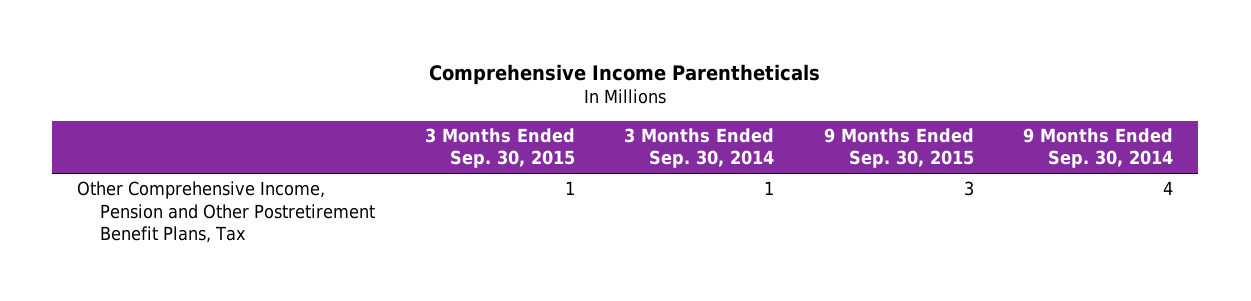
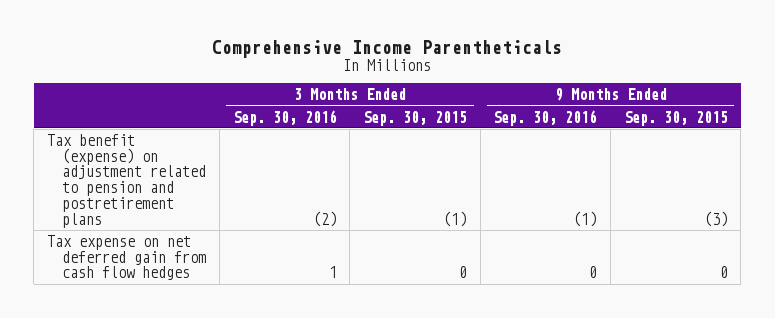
[624,128,775,169] 3 Months Ended Sep. 30, 2014 -> none
[1023,128,1174,169] 9 Months Ended Sep. 30, 2014 -> none
none -> [232,109,337,126] Sep. 30, 2016
none -> [493,109,598,126] Sep. 30, 2016
[77,181,376,244] Other Comprehensive Income, Pension and Other Postretirement Benefit Plans, Tax -> [47,133,207,228] Tax benefit (expense) on adjustment related to pension and postretirement plans
[564,181,575,196] 1 -> [443,210,468,227] (1)
[963,181,974,197] 3 -> [703,210,728,227] (3)
none -> [47,234,207,281] Tax expense on net deferred gain from cash flow hedges

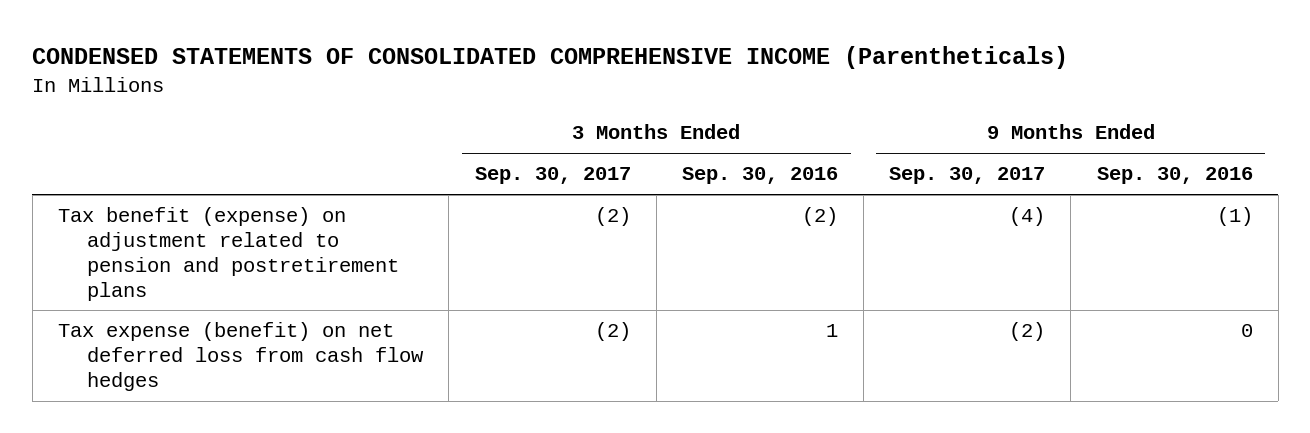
[212,39,563,58] Comprehensive Income Parentheticals -> [32,45,1069,69] CONDENSED STATEMENTS OF CONSOLIDATED COMPREHENSIVE INCOME (Parentheticals)
[363,110,468,126] Sep. 30, 2015 -> none
[623,110,728,126] Sep. 30, 2015 -> none
none -> [474,167,631,185] Sep. 30, 2017
none -> [889,167,1046,185] Sep. 30, 2017
[47,234,207,281] Tax expense on net deferred gain from cash flow hedges -> [57,322,425,391] Tax expense (benefit) on net deferred loss from cash flow hedges

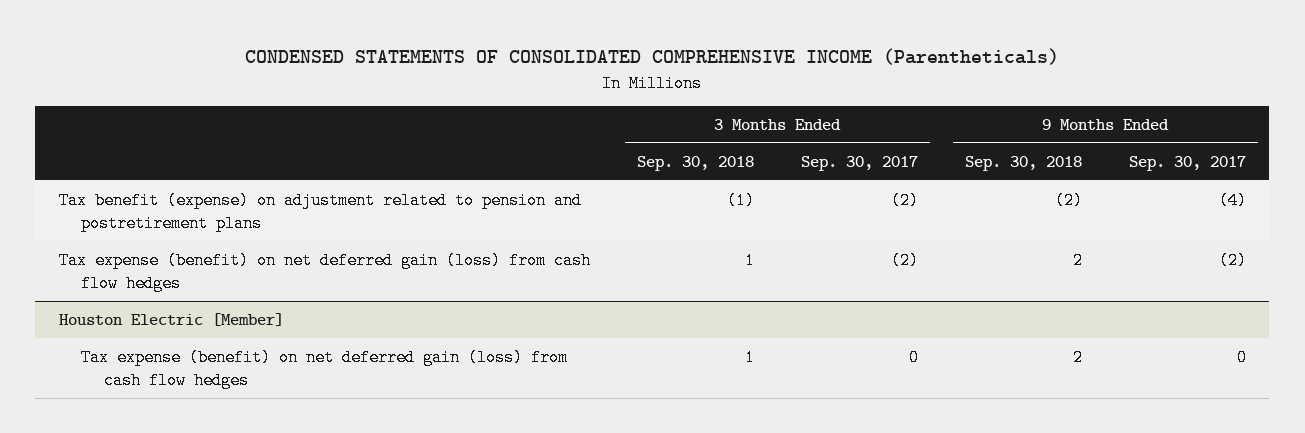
[681,167,838,185] Sep. 30, 2016 -> none
[1096,167,1253,185] Sep. 30, 2016 -> none
none -> [636,155,754,171] Sep. 30, 2018
none -> [964,155,1082,171] Sep. 30, 2018
[57,322,425,391] Tax expense (benefit) on net deferred loss from cash flow hedges -> [58,252,591,293] Tax expense (benefit) on net deferred gain (loss) from cash flow hedges
none -> [58,313,284,327] Houston Electric [Member]
none -> [81,349,569,390] Tax expense (benefit) on net deferred gain (loss) from cash flow hedges

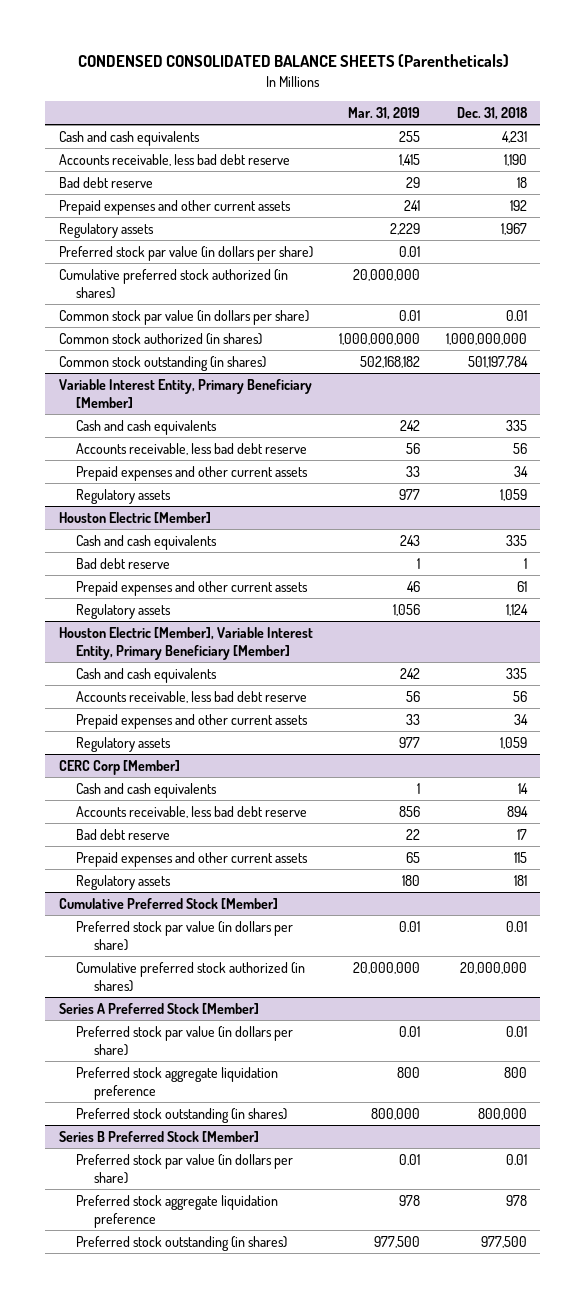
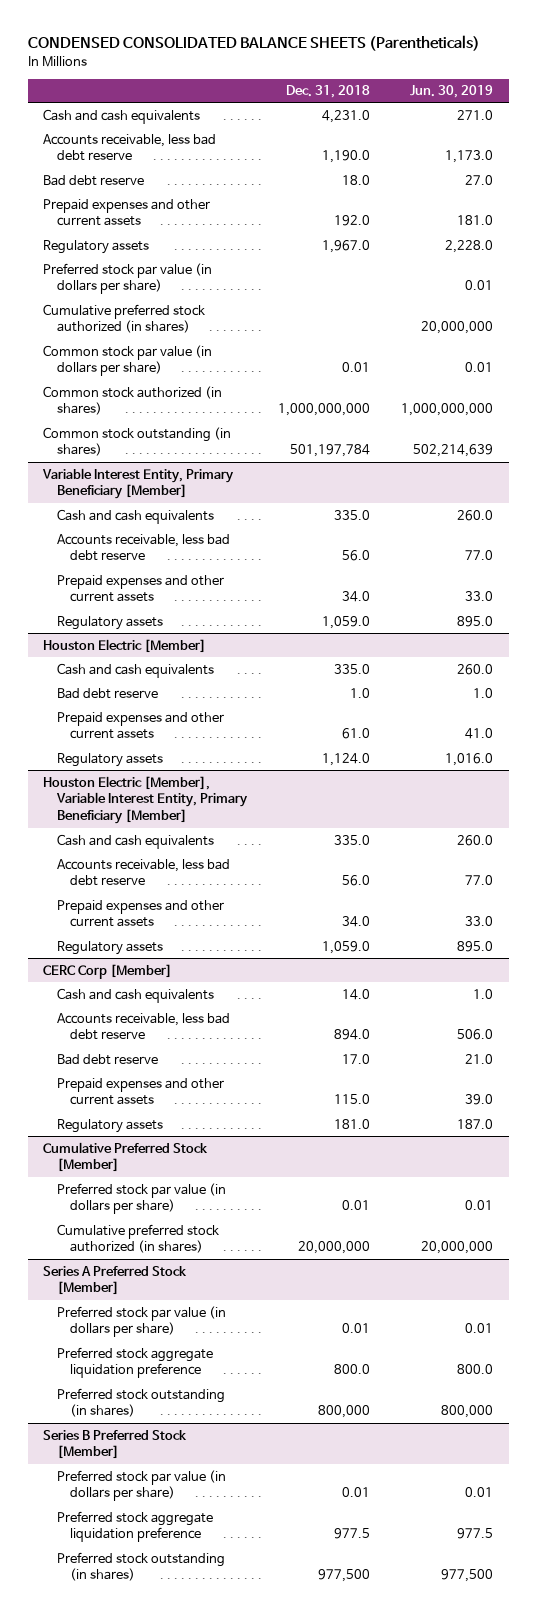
[347,106,420,120] Mar. 31, 2019 -> none
none -> [410,85,494,99] Jun. 30, 2019
[502,130,528,143] 4,231 -> [321,109,370,123] 4,231.0
[504,153,528,166] 1,190 -> [321,150,370,164] 1,190.0
[517,176,528,188] 18 -> [341,174,370,185] 18.0
[510,199,528,211] 192 -> [333,215,370,227] 192.0
[501,222,528,235] 1,967 -> [321,239,370,253] 1,967.0
[506,419,528,431] 335 -> [333,509,370,520] 335.0
[513,442,528,454] 56 -> [341,550,370,562] 56.0
[514,465,529,477] 34 -> [341,591,370,603] 34.0
[500,488,528,501] 1,059 -> [321,615,370,629] 1,059.0
[506,534,528,546] 335 -> [333,663,370,674] 335.0
[524,557,528,569] 1 -> [349,687,370,698] 1.0
[517,580,528,592] 61 -> [341,728,370,740] 61.0
[506,603,529,616] 1,124 -> [321,752,370,766] 1,124.0
[506,667,528,679] 335 -> [333,834,370,845] 335.0
[513,690,528,702] 56 -> [341,875,370,887] 56.0
[514,713,529,725] 34 -> [341,916,370,928] 34.0
[500,736,528,749] 1,059 -> [321,940,370,954] 1,059.0
[518,782,529,794] 14 -> [341,988,370,1000] 14.0
[507,805,529,817] 894 -> [333,1029,370,1041] 894.0
[517,828,528,840] 17 -> [341,1053,370,1064] 17.0
[514,851,528,863] 115 -> [333,1094,370,1105] 115.0
[514,874,528,886] 181 -> [333,1118,370,1129] 181.0
[504,1066,528,1078] 800 -> [333,1364,370,1375] 800.0
[506,1194,528,1206] 978 -> [333,1528,370,1540] 977.5

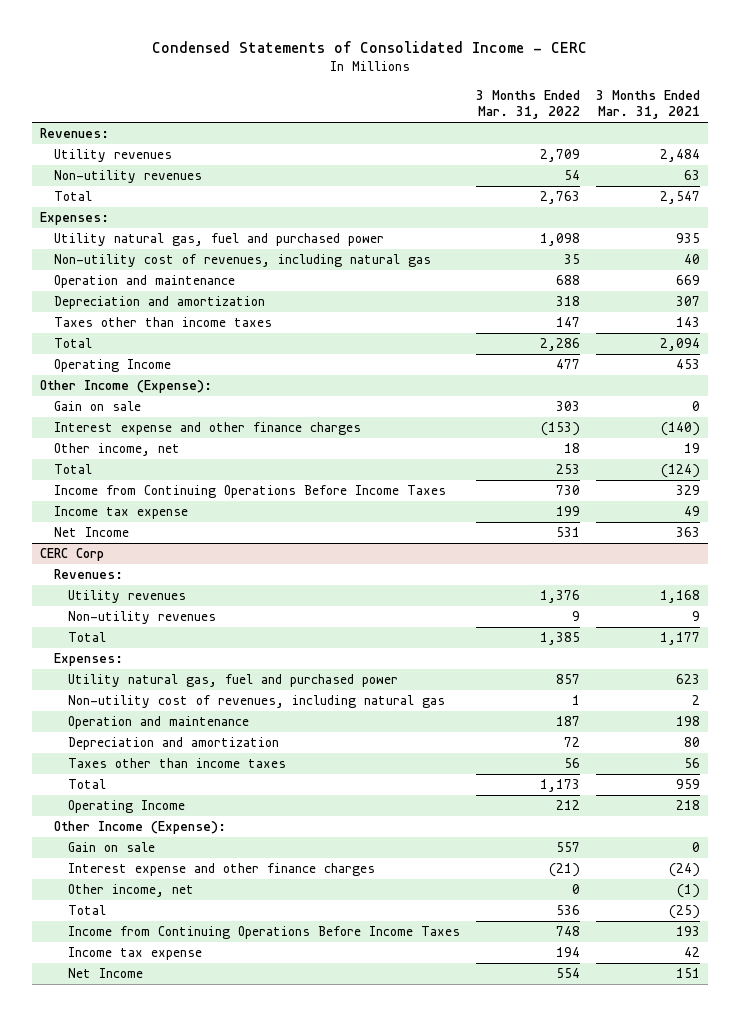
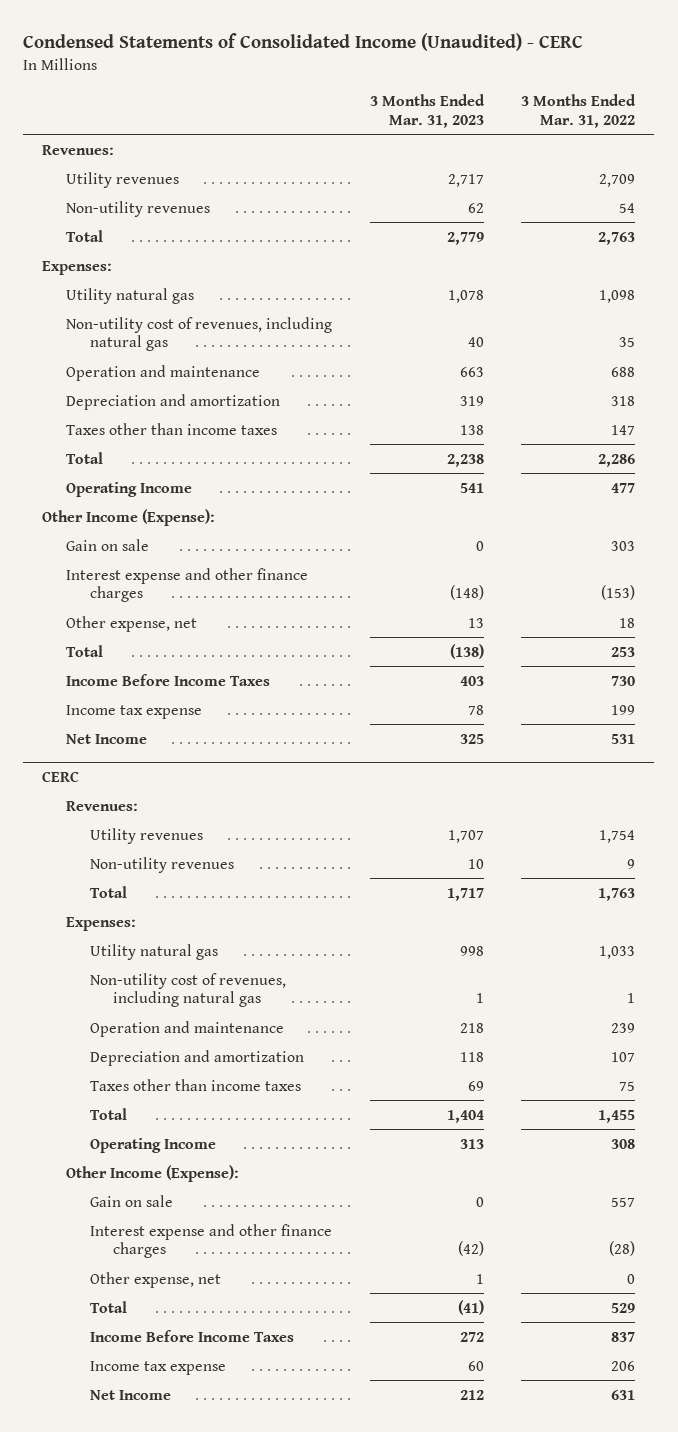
[152,41,588,54] Condensed Statements of Consolidated Income - CERC -> [23,33,584,52] Condensed Statements of Consolidated Income (Unaudited) - CERC
[595,89,700,120] 3 Months Ended Mar. 31, 2021 -> none
none -> [369,94,485,128] 3 Months Ended Mar. 31, 2023
[54,233,385,247] Utility natural gas, fuel and purchased power -> [65,287,194,304] Utility natural gas
[54,443,181,457] Other income, net -> [65,615,197,632] Other expense, net
[54,485,447,499] Income from Continuing Operations Before Income Taxes -> [65,673,270,686] Income Before Income Taxes
[40,548,105,562] CERC Corp -> [42,770,80,782] CERC
[539,590,580,604] 1,376 -> [599,829,636,843] 1,754
[539,632,580,646] 1,385 -> [598,887,636,901] 1,763
[68,674,399,688] Utility natural gas, fuel and purchased power -> [89,943,218,960] Utility natural gas
[555,674,580,685] 857 -> [599,945,636,959] 1,033
[555,716,580,727] 187 -> [611,1022,636,1033] 239
[563,737,580,748] 72 -> [611,1051,636,1062] 107
[563,758,580,769] 56 -> [619,1080,636,1091] 75
[539,779,580,793] 1,173 -> [598,1109,636,1123] 1,455
[555,800,580,811] 212 -> [611,1138,636,1149] 308
[548,863,580,878] (21) -> [609,1241,636,1257] (28)
[68,884,195,898] Other income, net -> [89,1271,221,1288] Other expense, net
[555,905,580,916] 536 -> [611,1302,636,1313] 529
[68,926,461,940] Income from Continuing Operations Before Income Taxes -> [89,1329,294,1342] Income Before Income Taxes
[555,926,580,937] 748 -> [611,1331,636,1342] 837
[555,947,580,958] 194 -> [611,1360,636,1371] 206
[555,968,580,979] 554 -> [611,1389,636,1400] 631

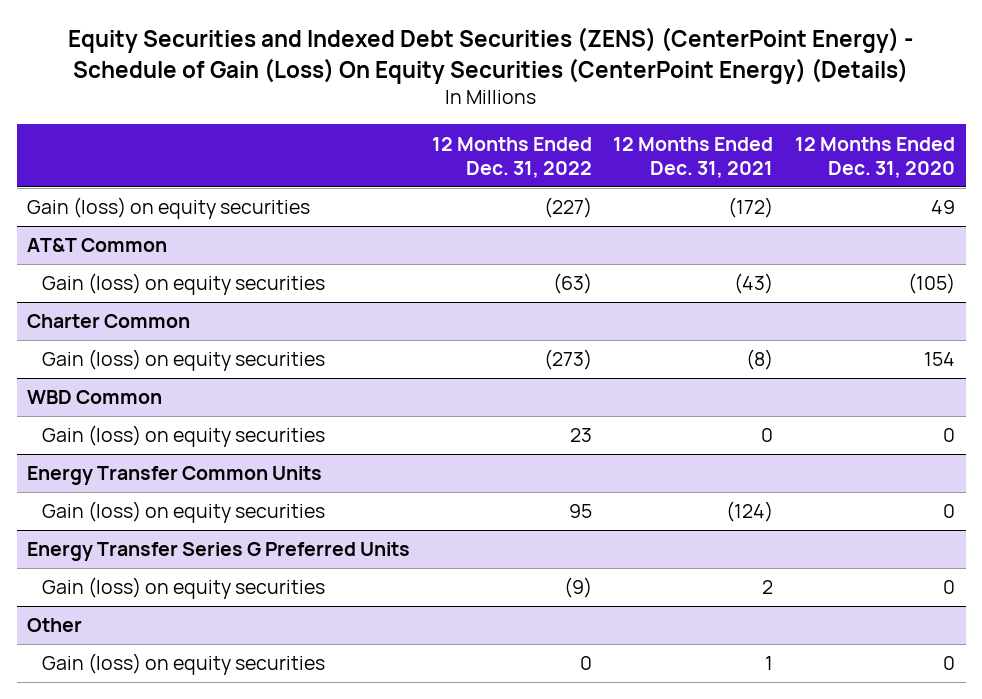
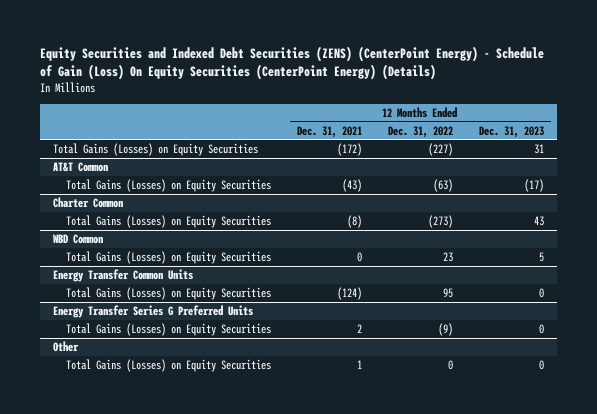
[794,136,955,178] 12 Months Ended Dec. 31, 2020 -> none
none -> [479,125,545,138] Dec. 31, 2023
[27,197,311,220] Gain (loss) on equity securities -> [52,142,258,156] Total Gains (Losses) on Equity Securities
[41,273,325,296] Gain (loss) on equity securities -> [65,178,271,192] Total Gains (Losses) on Equity Securities
[41,349,325,372] Gain (loss) on equity securities -> [65,214,271,228] Total Gains (Losses) on Equity Securities
[41,425,325,448] Gain (loss) on equity securities -> [65,250,271,264] Total Gains (Losses) on Equity Securities
[41,501,325,524] Gain (loss) on equity securities -> [65,286,271,300] Total Gains (Losses) on Equity Securities
[41,577,325,600] Gain (loss) on equity securities -> [65,322,271,336] Total Gains (Losses) on Equity Securities
[41,653,325,676] Gain (loss) on equity securities -> [65,358,271,372] Total Gains (Losses) on Equity Securities

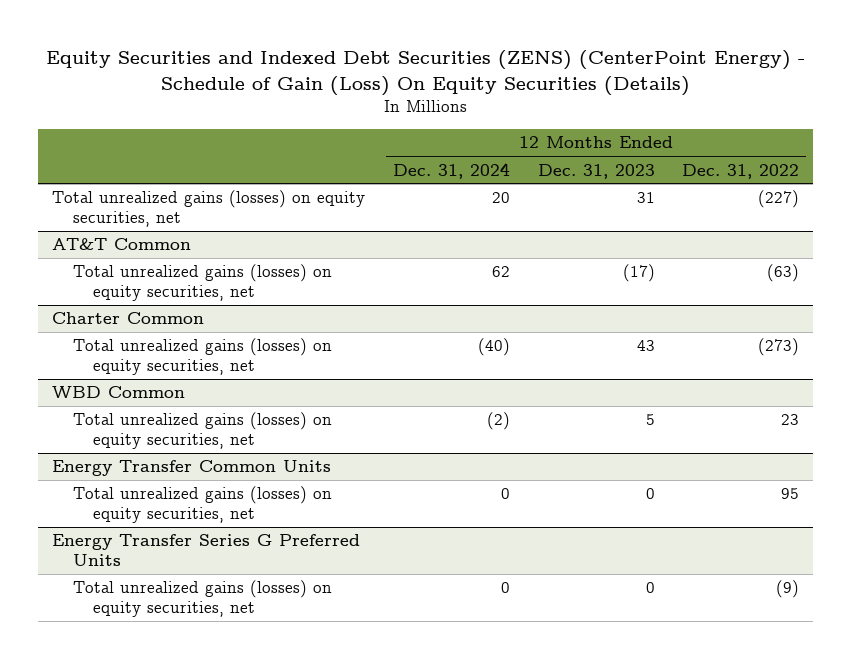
[39,45,544,81] Equity Securities and Indexed Debt Securities (ZENS) (CenterPoint Energy) - Schedule of Gain (Loss) On Equity Securities (CenterPoint Energy) (Details) -> [45,50,805,96] Equity Securities and Indexed Debt Securities (ZENS) (CenterPoint Energy) - Schedule of Gain (Loss) On Equity Securities (Details)
[296,125,362,138] Dec. 31, 2021 -> none
none -> [392,162,510,179] Dec. 31, 2024
[52,142,258,156] Total Gains (Losses) on Equity Securities -> [52,190,366,228] Total unrealized gains (losses) on equity securities, net
[65,178,271,192] Total Gains (Losses) on Equity Securities -> [72,264,332,302] Total unrealized gains (losses) on equity securities, net
[65,214,271,228] Total Gains (Losses) on Equity Securities -> [72,338,332,376] Total unrealized gains (losses) on equity securities, net
[65,250,271,264] Total Gains (Losses) on Equity Securities -> [72,412,332,450] Total unrealized gains (losses) on equity securities, net
[65,286,271,300] Total Gains (Losses) on Equity Securities -> [72,486,332,524] Total unrealized gains (losses) on equity securities, net
[52,340,79,352] Other -> none
[65,358,271,372] Total Gains (Losses) on Equity Securities -> none
[65,322,271,336] Total Gains (Losses) on Equity Securities -> [72,580,332,618] Total unrealized gains (losses) on equity securities, net

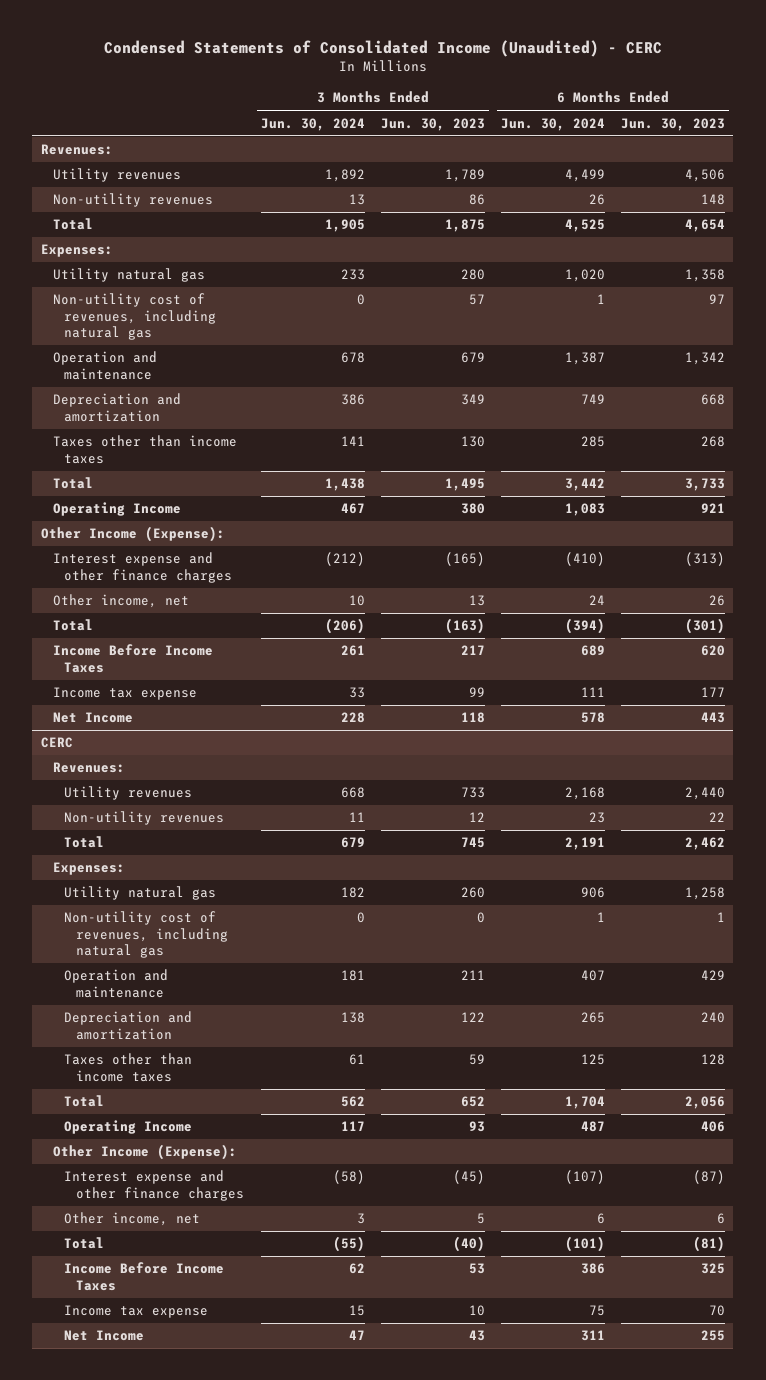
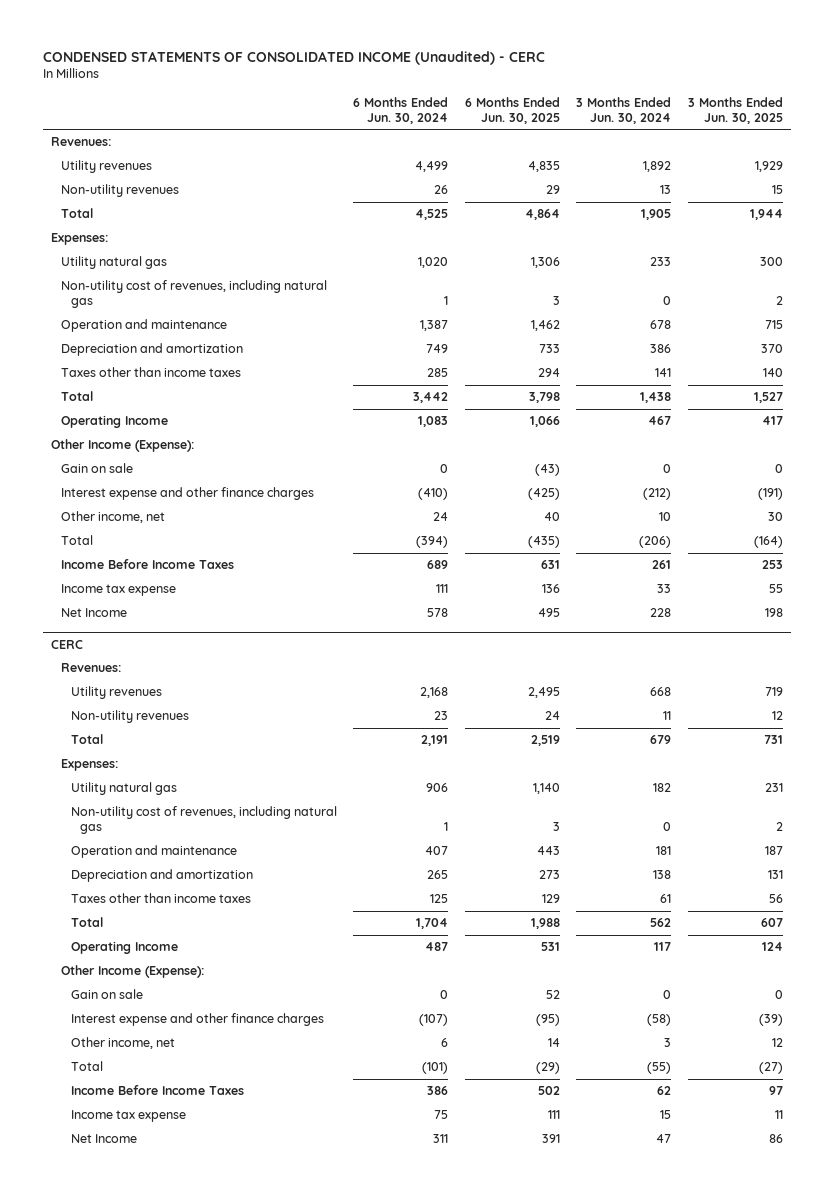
[103,40,662,58] Condensed Statements of Consolidated Income (Unaudited) - CERC -> [42,50,545,65] CONDENSED STATEMENTS OF CONSOLIDATED INCOME (Unaudited) - CERC
[380,117,485,131] Jun. 30, 2023 -> none
[621,117,726,131] Jun. 30, 2023 -> none
none -> [464,96,560,124] 6 Months Ended Jun. 30, 2025
none -> [687,96,783,124] 3 Months Ended Jun. 30, 2025
none -> [60,463,133,474] Gain on sale
none -> [70,989,143,1000] Gain on sale

